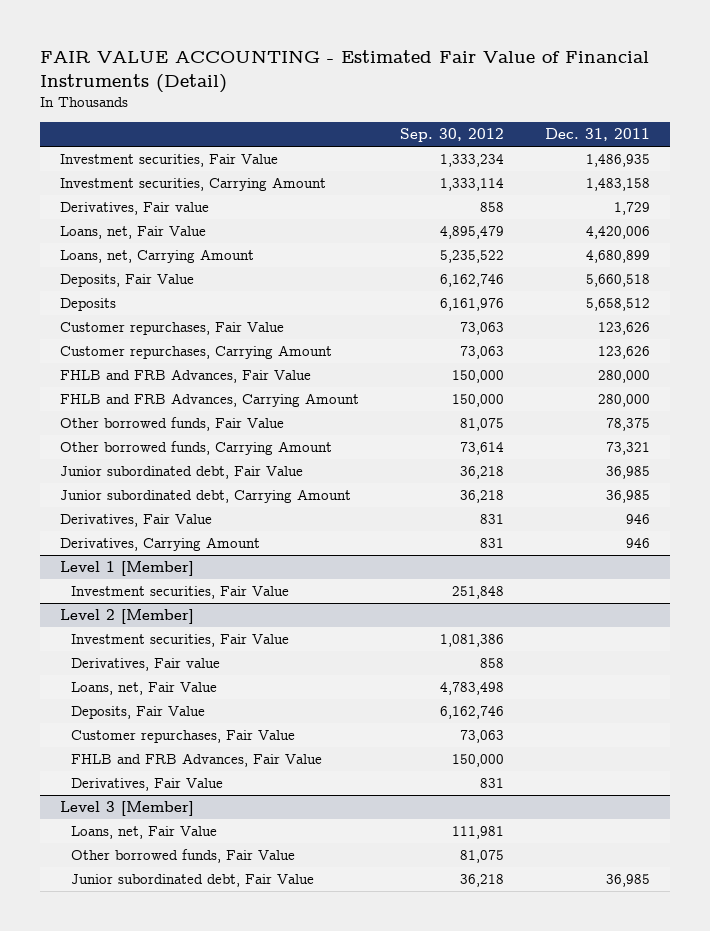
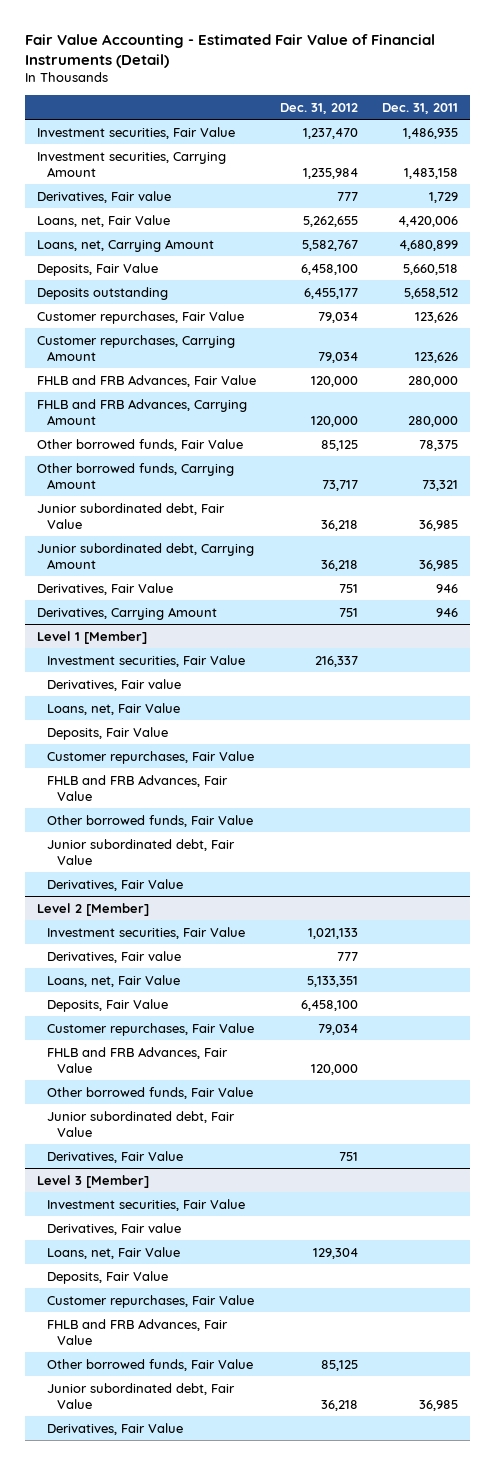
[39,50,649,93] FAIR VALUE ACCOUNTING - Estimated Fair Value of Financial Instruments (Detail) -> [24,33,435,68] Fair Value Accounting - Estimated Fair Value of Financial Instruments (Detail)
[399,128,504,143] Sep. 30, 2012 -> none
none -> [279,102,358,114] Dec. 31, 2012
[60,298,117,312] Deposits -> [36,286,168,300] Deposits outstanding
none -> [47,678,182,691] Derivatives, Fair value
none -> [47,702,181,715] Loans, net, Fair Value
none -> [47,726,169,740] Deposits, Fair Value
none -> [47,750,255,764] Customer repurchases, Fair Value
none -> [47,774,229,802] FHLB and FRB Advances, Fair Value
none -> [47,814,254,827] Other borrowed funds, Fair Value
none -> [47,838,236,866] Junior subordinated debt, Fair Value
none -> [47,878,184,891] Derivatives, Fair Value
none -> [47,1086,254,1099] Other borrowed funds, Fair Value
none -> [47,1110,236,1138] Junior subordinated debt, Fair Value
none -> [47,1198,246,1211] Investment securities, Fair Value
none -> [47,1222,182,1235] Derivatives, Fair value
none -> [47,1270,169,1284] Deposits, Fair Value
none -> [47,1294,255,1308] Customer repurchases, Fair Value
none -> [47,1318,229,1346] FHLB and FRB Advances, Fair Value
none -> [47,1422,184,1435] Derivatives, Fair Value

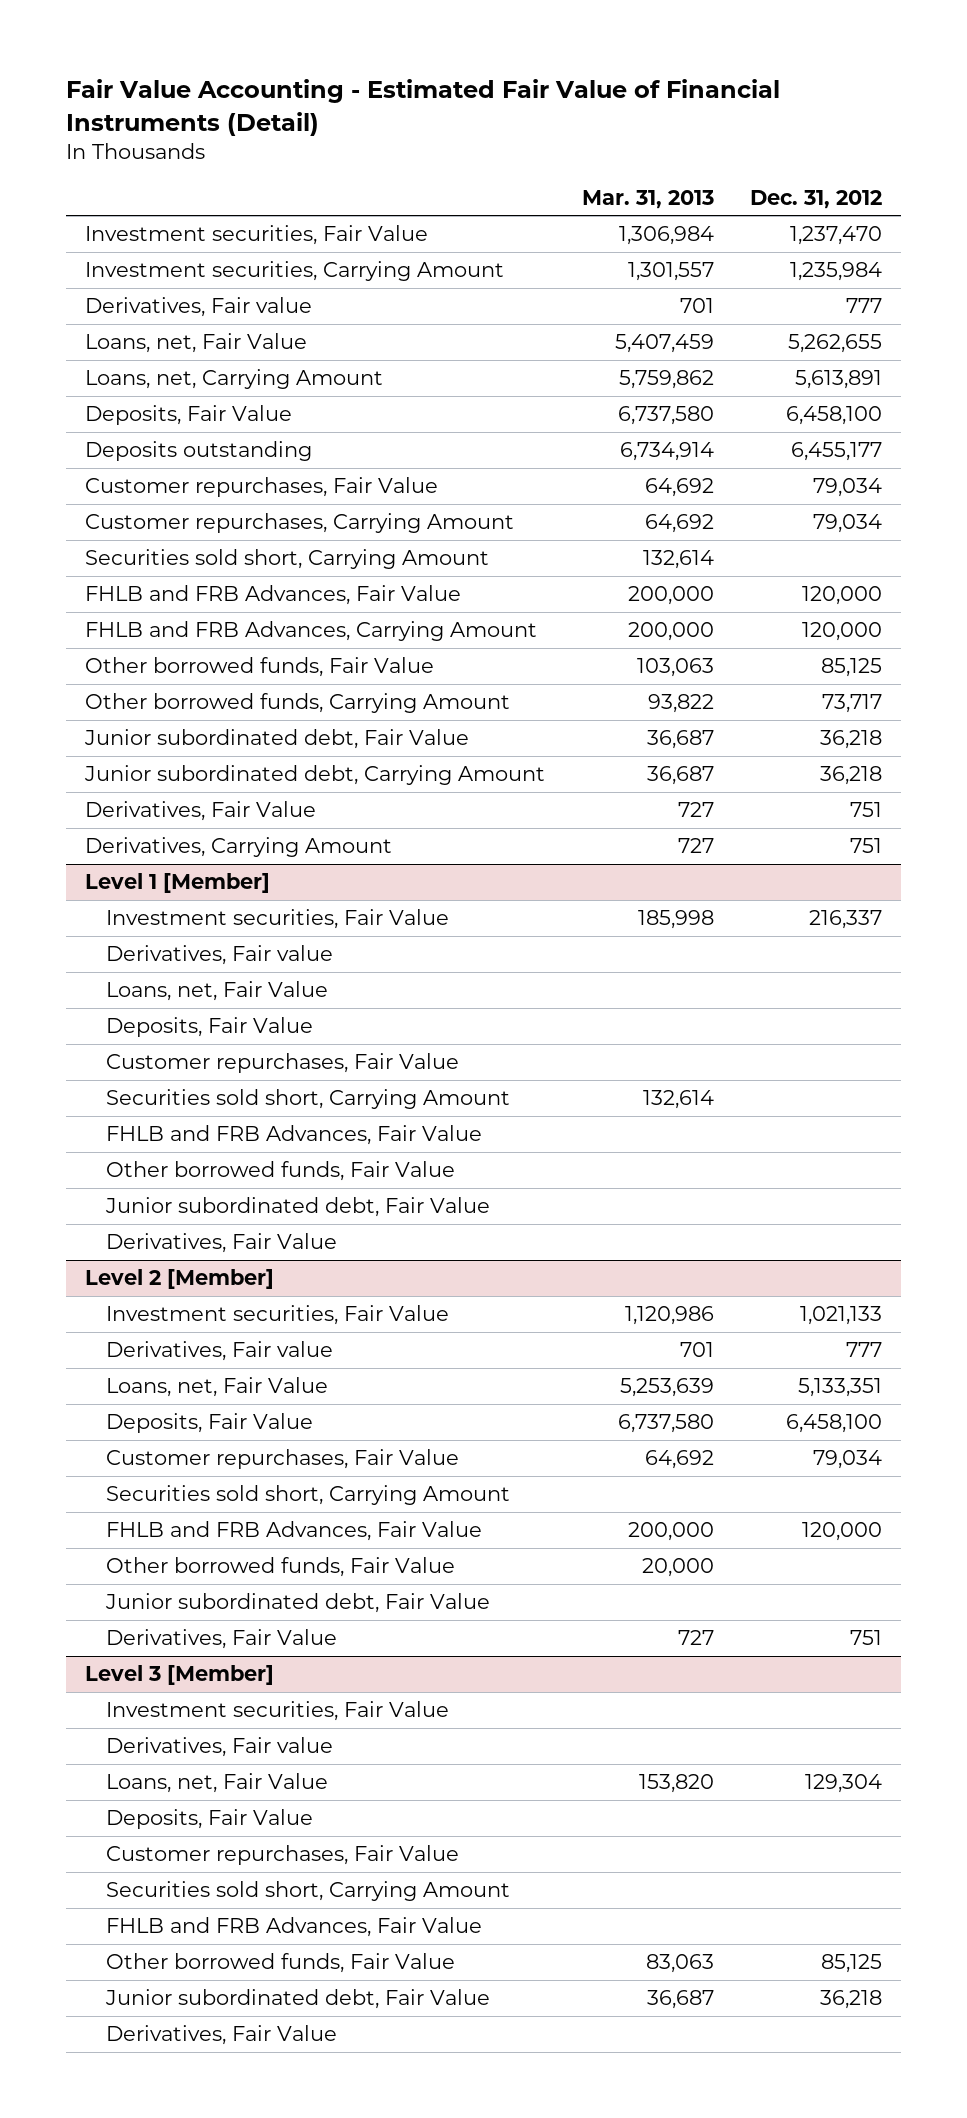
[382,102,459,114] Dec. 31, 2011 -> none
none -> [581,189,714,209] Mar. 31, 2013
[301,239,358,251] 5,582,767 -> [795,370,883,390] 5,613,891
none -> [84,549,489,570] Securities sold short, Carrying Amount
none -> [106,1089,511,1110] Securities sold short, Carrying Amount
none -> [106,1485,511,1506] Securities sold short, Carrying Amount
none -> [106,1881,511,1902] Securities sold short, Carrying Amount

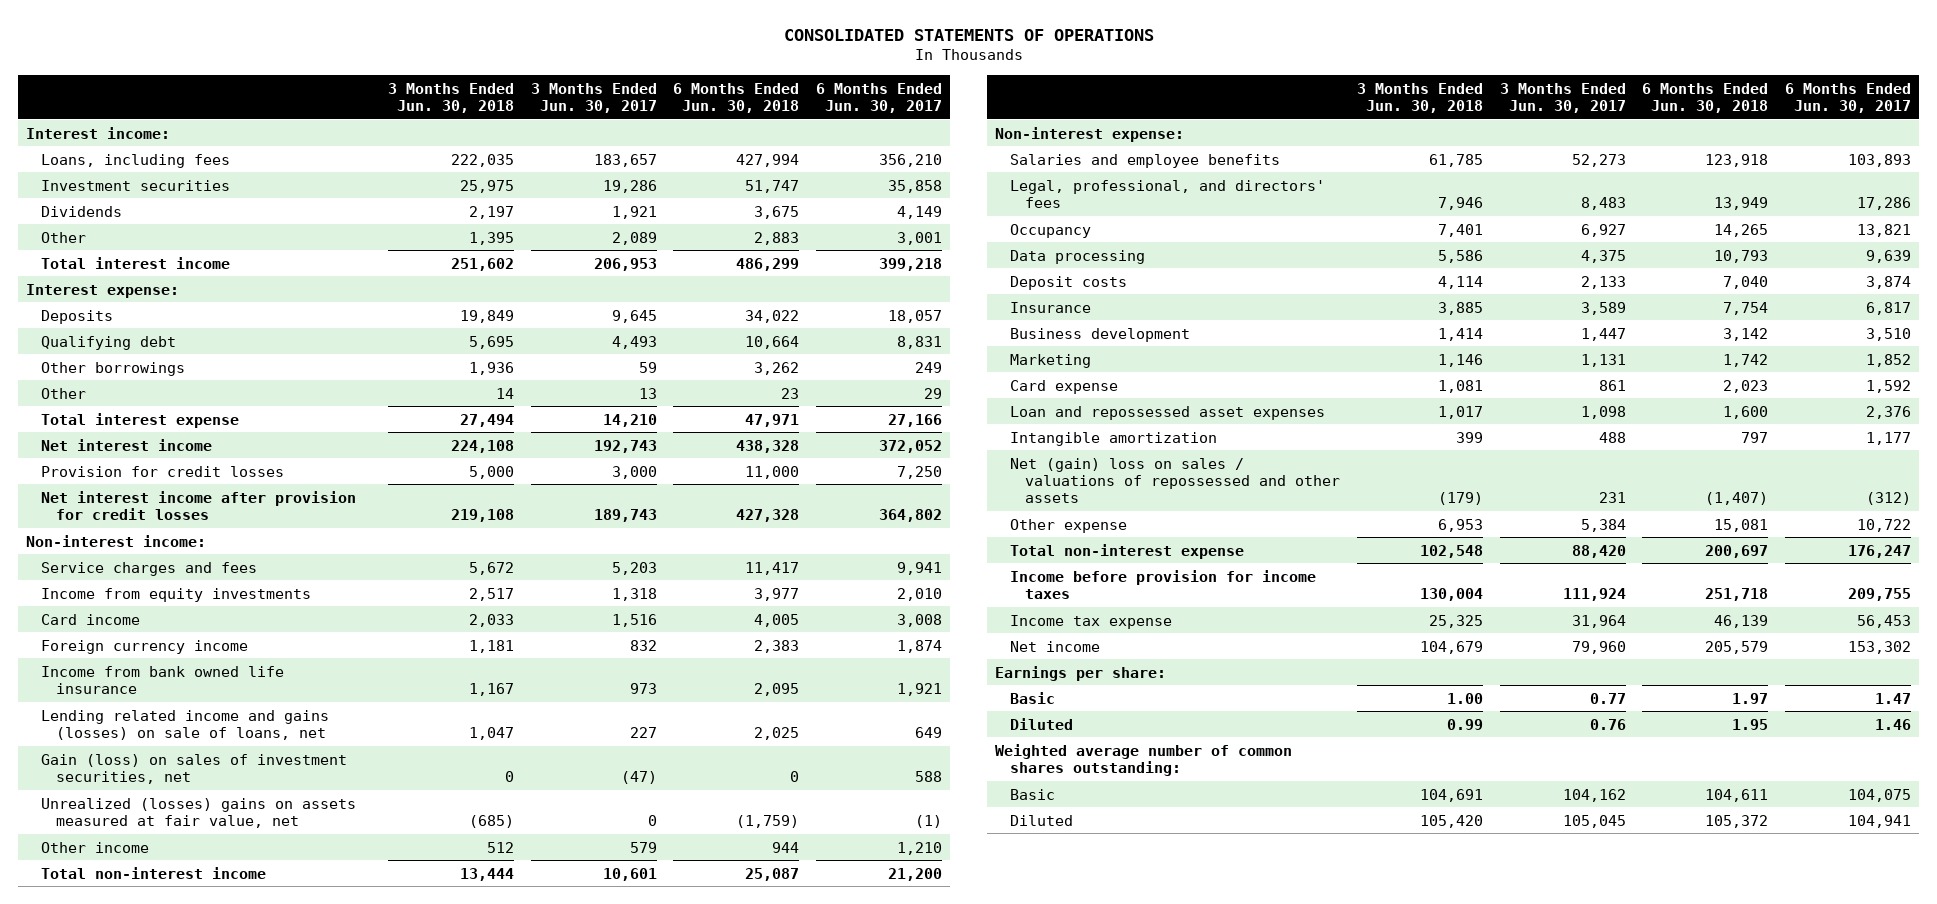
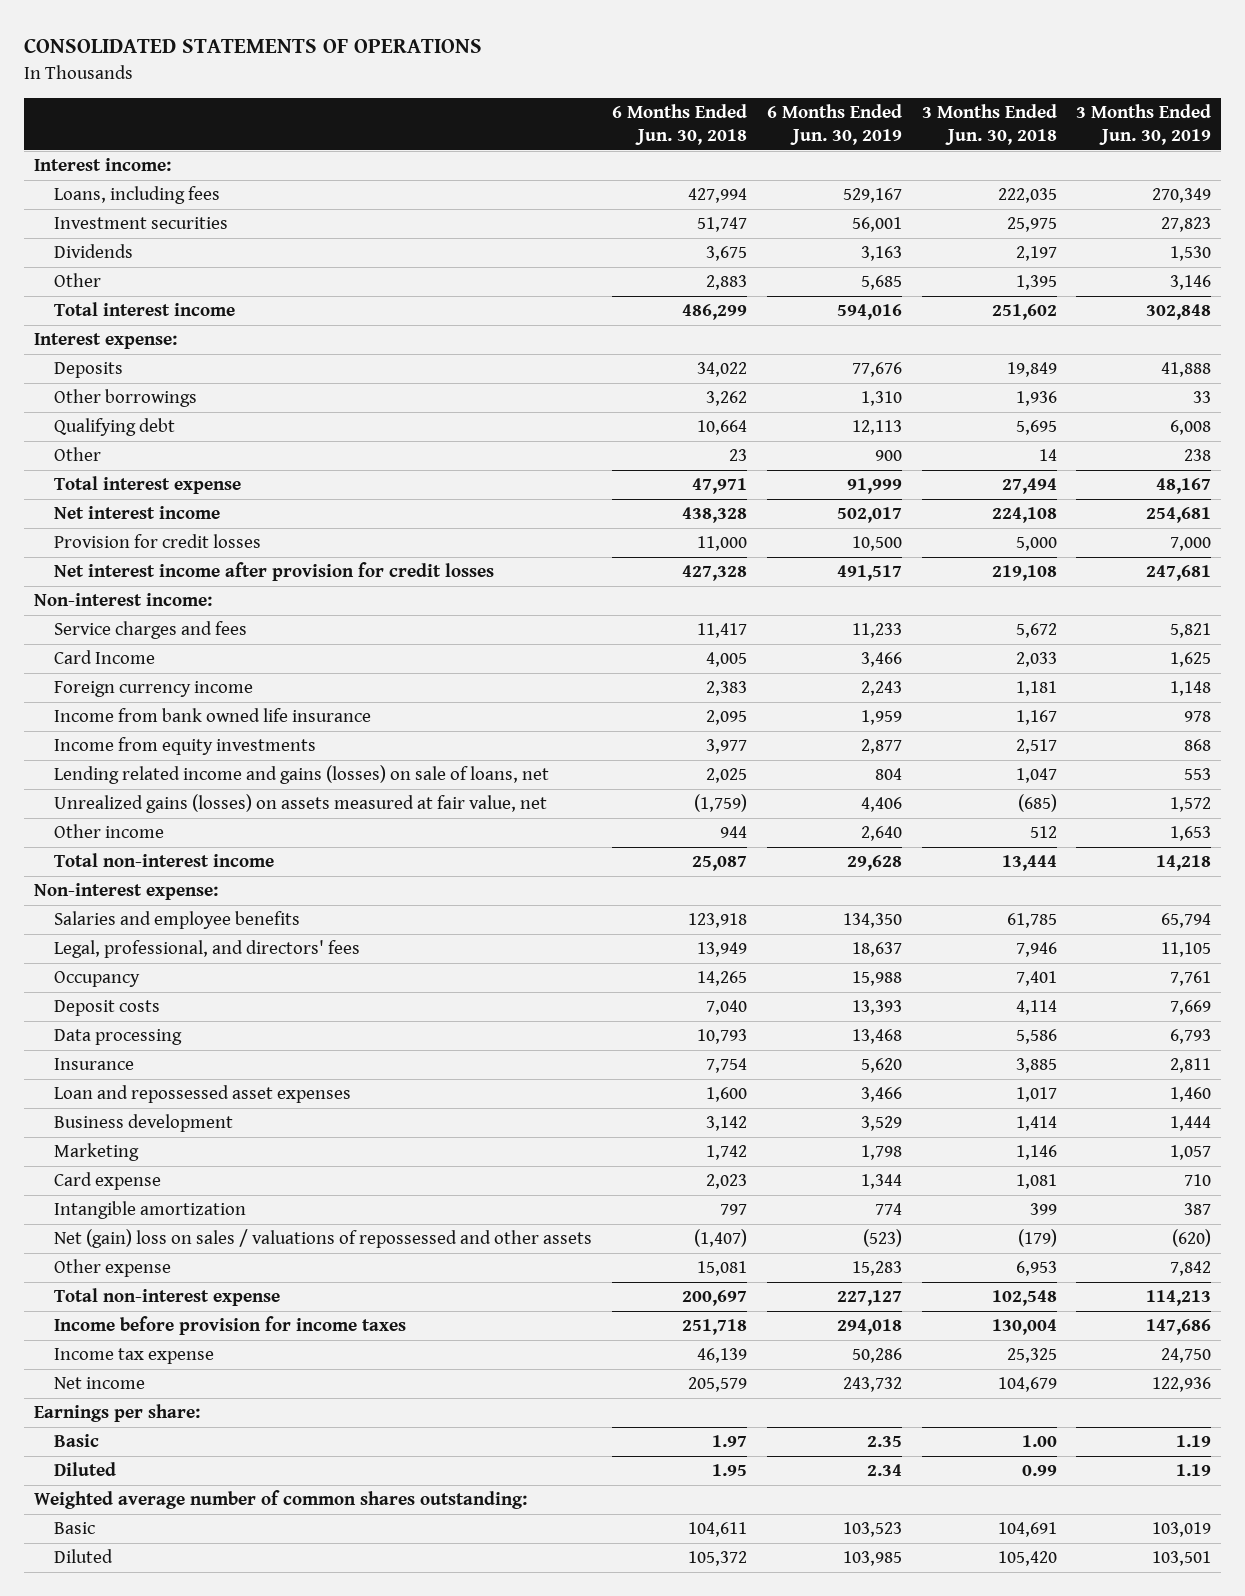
[530,82,657,113] 3 Months Ended Jun. 30, 2017 -> none
[815,82,942,113] 6 Months Ended Jun. 30, 2017 -> none
none -> [766,103,902,146] 6 Months Ended Jun. 30, 2019
none -> [1076,103,1212,146] 3 Months Ended Jun. 30, 2019
[41,335,177,350] Qualifying debt -> [54,418,176,437] Qualifying debt
[41,613,141,625] Card income -> [54,650,156,665] Card Income
[41,587,312,602] Income from equity investments -> [54,737,317,756] Income from equity investments
[41,753,348,784] Gain (loss) on sales of investment securities, net -> none
[41,797,357,828] Unrealized (losses) gains on assets measured at fair value, net -> [54,794,548,814] Unrealized gains (losses) on assets measured at fair value, net
[1010,249,1146,264] Data processing -> [54,1029,183,1046] Data processing
[1010,405,1326,420] Loan and repossessed asset expenses -> [54,1085,352,1104] Loan and repossessed asset expenses

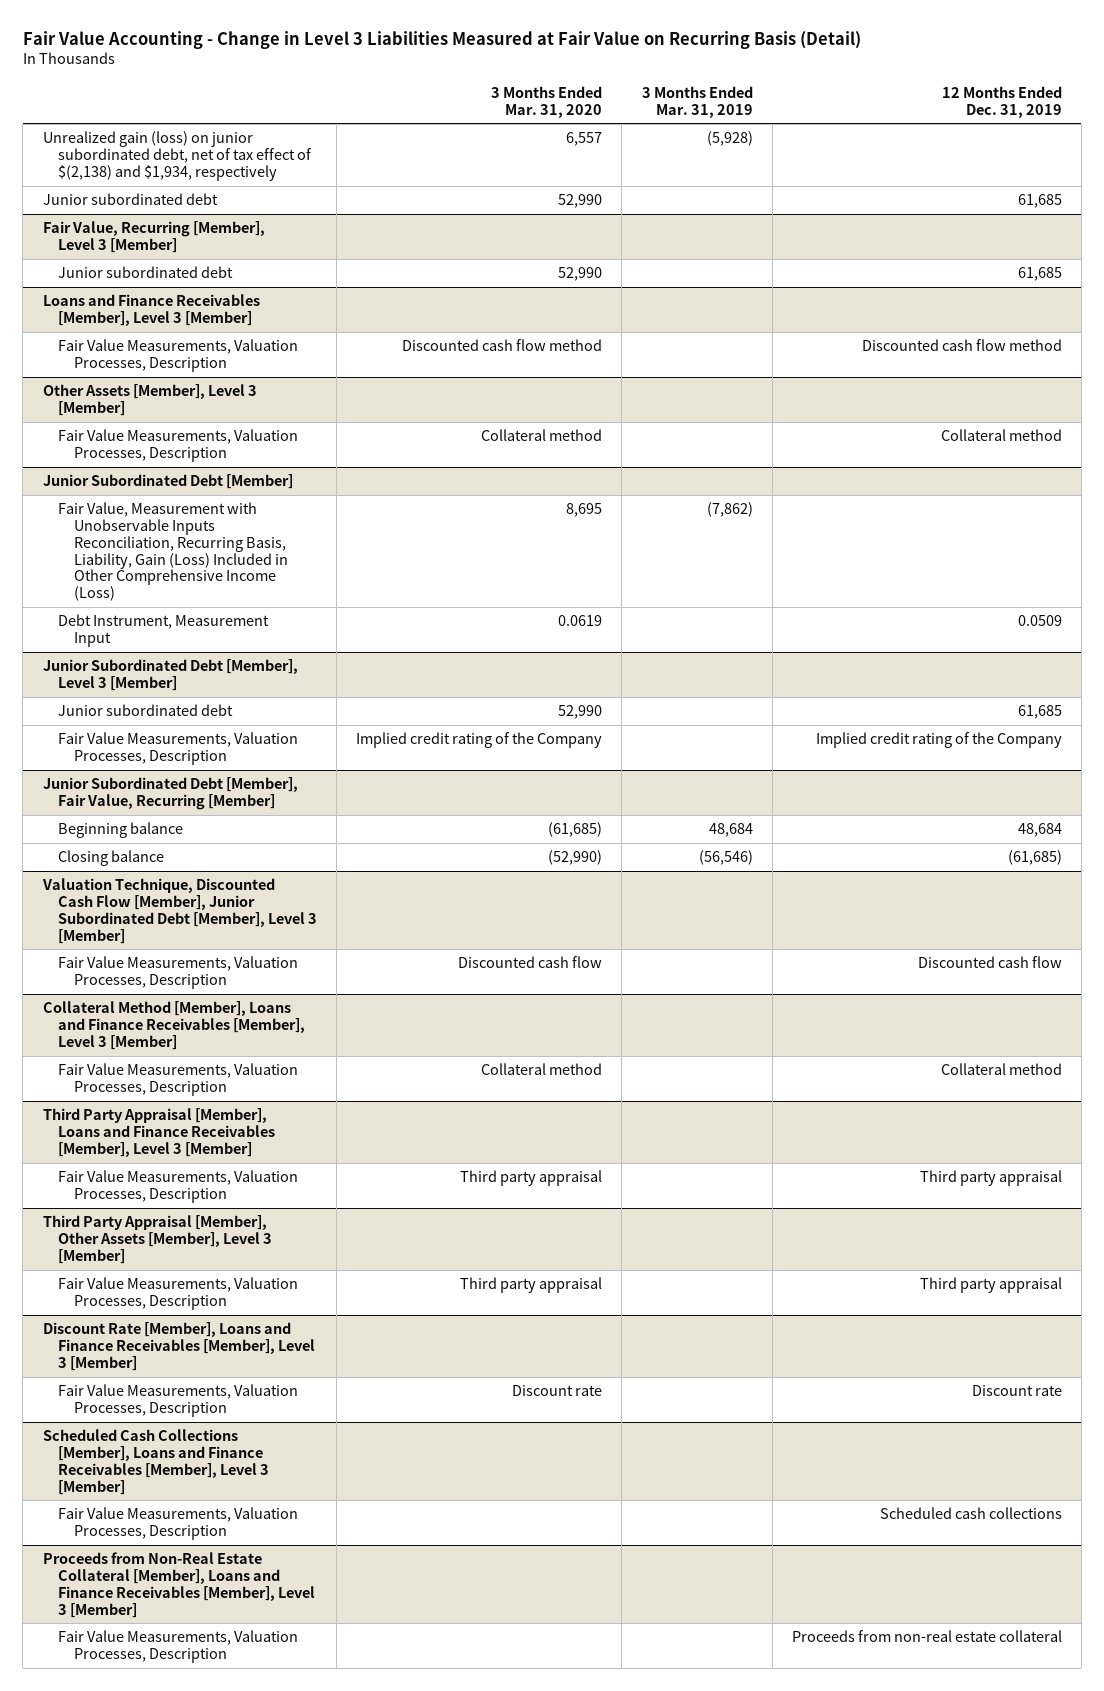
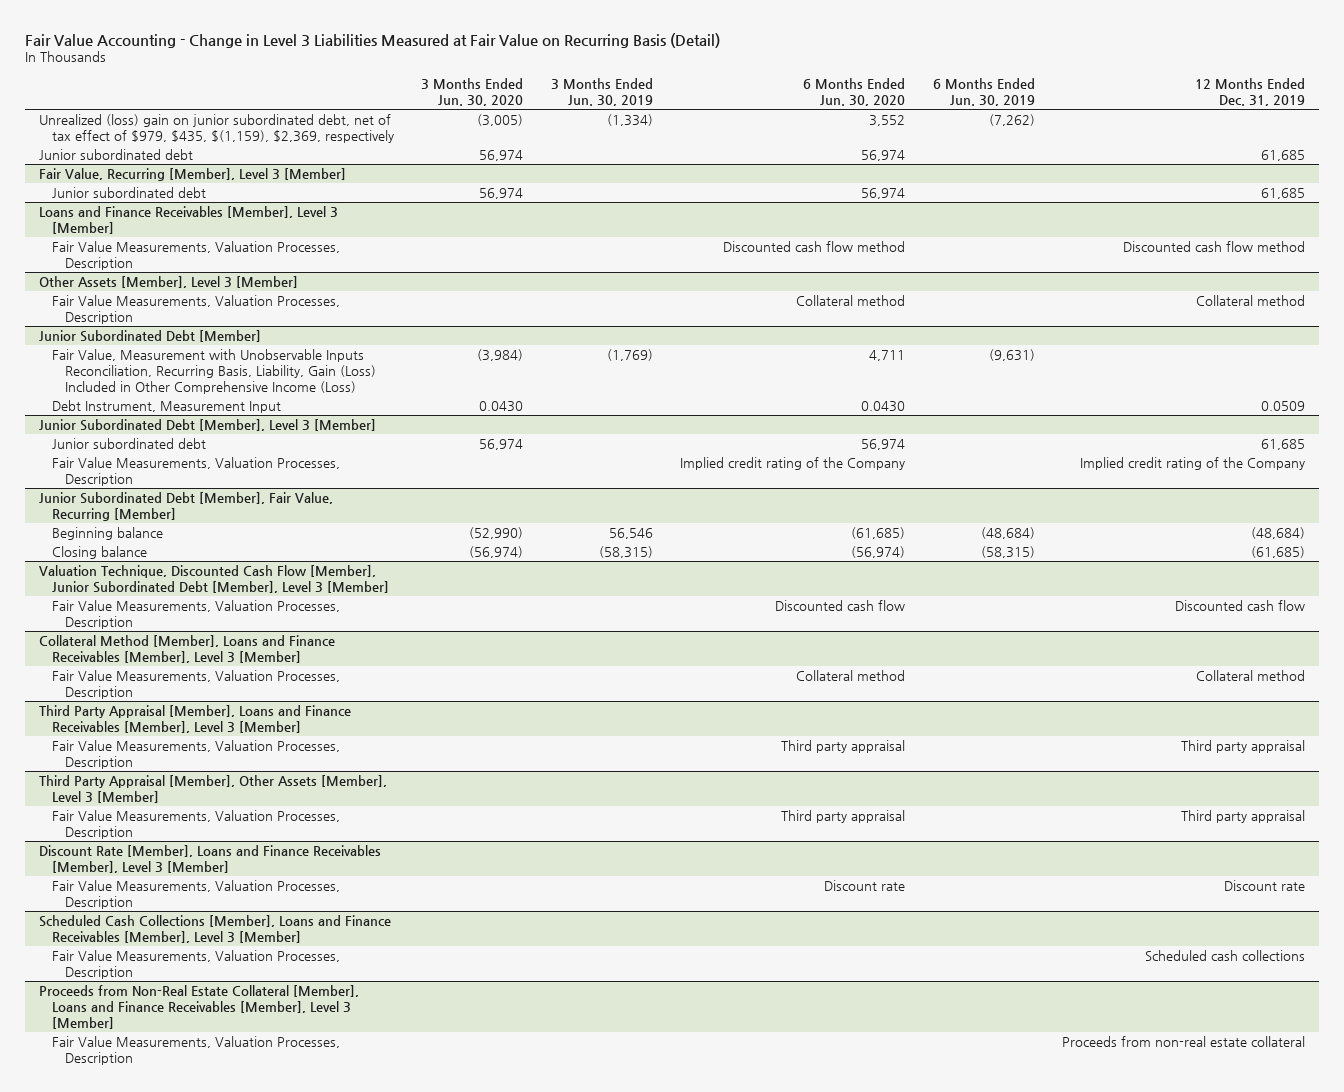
[491,85,603,118] 3 Months Ended Mar. 31, 2020 -> none
[641,85,753,118] 3 Months Ended Mar. 31, 2019 -> none
none -> [421,77,524,106] 3 Months Ended Jun. 30, 2020
none -> [550,77,653,106] 3 Months Ended Jun. 30, 2019
none -> [803,77,906,106] 6 Months Ended Jun. 30, 2020
none -> [932,77,1035,106] 6 Months Ended Jun. 30, 2019
[42,131,313,181] Unrealized gain (loss) on junior subordinated debt, net of tax effect of $(2,138) and $1,934, respectively -> [39,113,394,143] Unrealized (loss) gain on junior subordinated debt, net of tax effect of $979, $435, $(1,159), $2,369, respectively
[1017,823,1062,838] 48,684 -> [1251,526,1306,539] (48,684)

